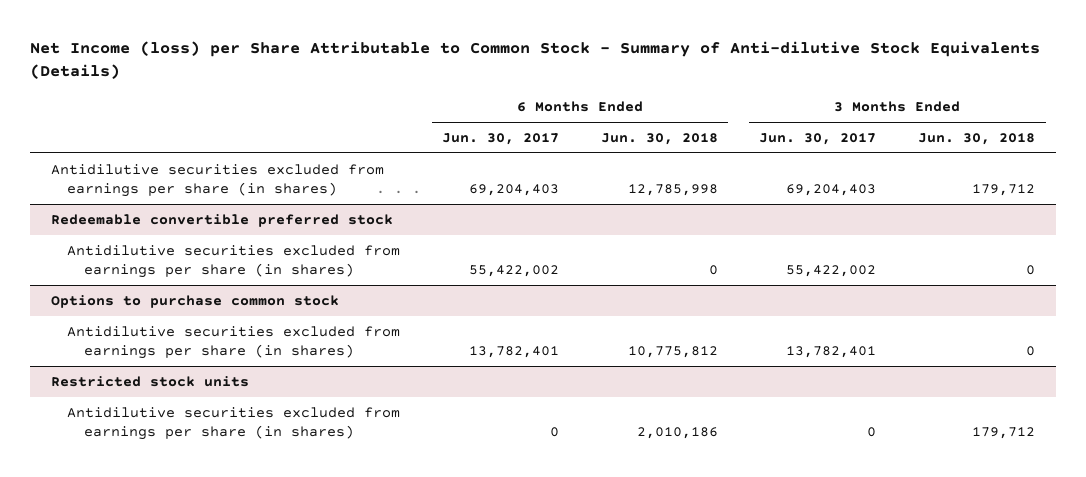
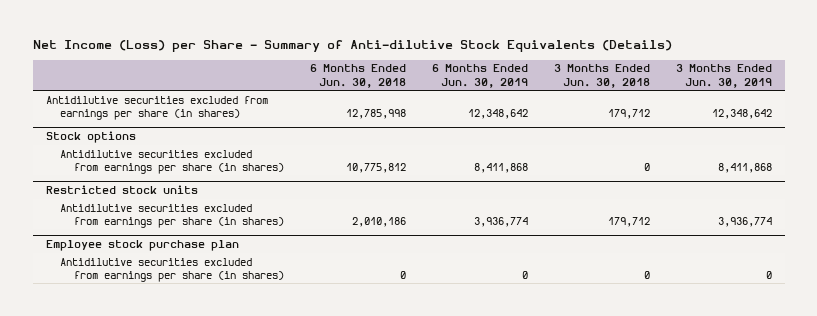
[29,41,1040,80] Net Income (loss) per Share Attributable to Common Stock - Summary of Anti-dilutive Stock Equivalents (Details) -> [32,40,672,53] Net Income (Loss) per Share - Summary of Anti-dilutive Stock Equivalents (Details)
[441,132,559,145] Jun. 30, 2017 -> none
[759,132,877,145] Jun. 30, 2017 -> none
none -> [431,64,528,88] 6 Months Ended Jun. 30, 2019
none -> [675,64,772,88] 3 Months Ended Jun. 30, 2019
[50,213,393,227] Redeemable convertible preferred stock -> none
[67,244,401,278] Antidilutive securities excluded from earnings per share (in shares) -> none
[50,294,339,308] Options to purchase common stock -> [45,131,136,144] Stock options
none -> [45,240,239,252] Employee stock purchase plan
none -> [60,257,285,282] Antidilutive securities excluded from earnings per share (in shares)

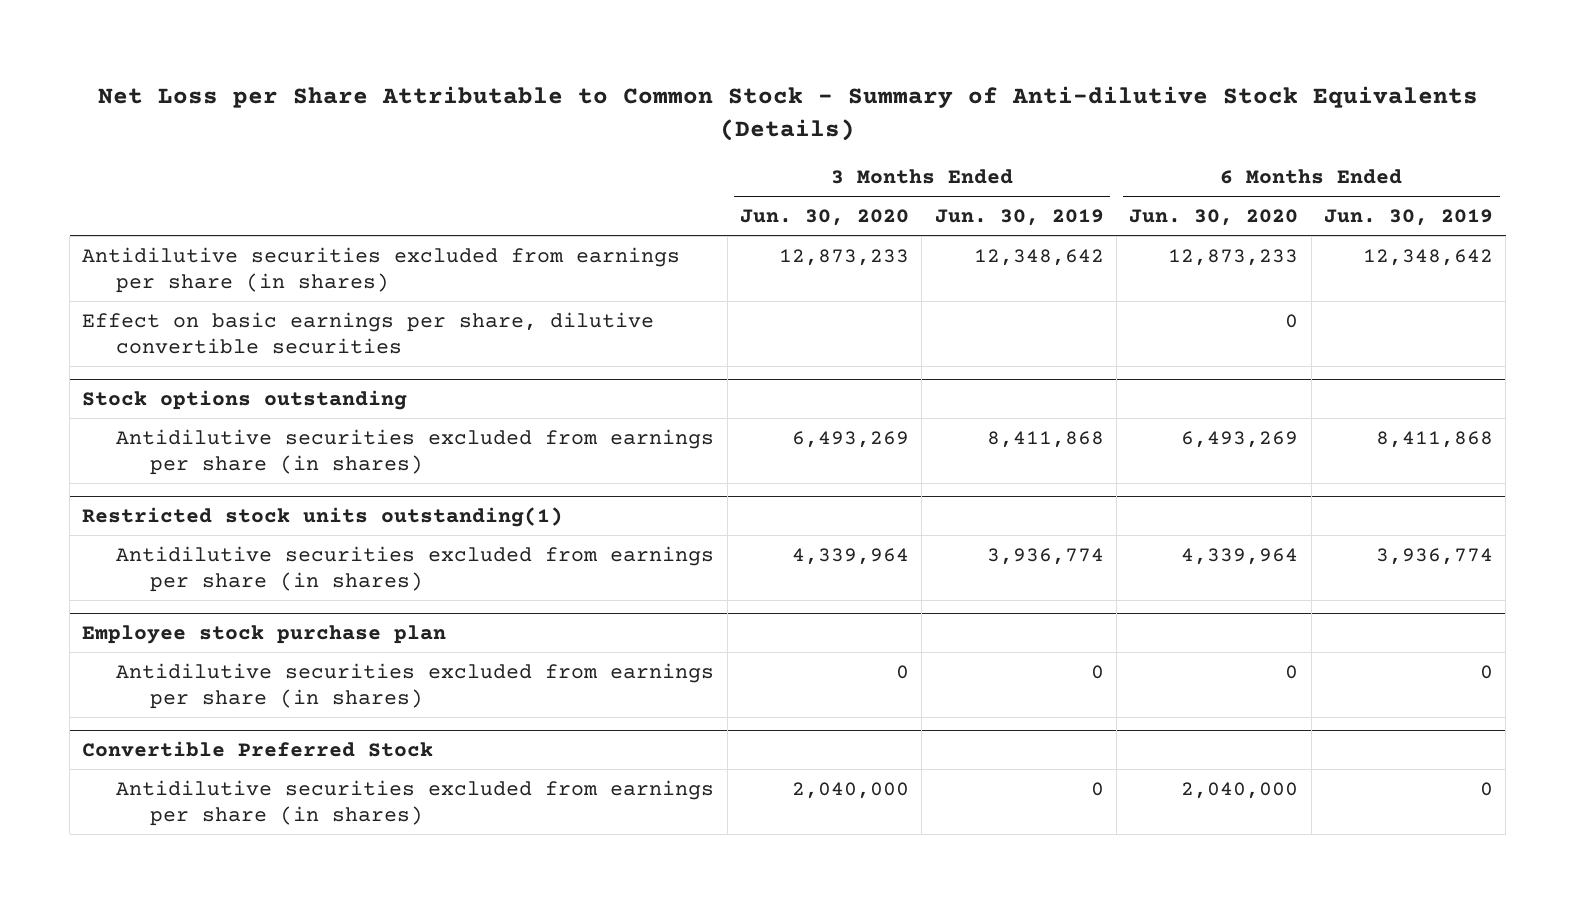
[32,40,672,53] Net Income (Loss) per Share - Summary of Anti-dilutive Stock Equivalents (Details) -> [97,85,1478,141] Net Loss per Share Attributable to Common Stock - Summary of Anti-dilutive Stock Equivalents (Details)
[310,64,407,88] 6 Months Ended Jun. 30, 2018 -> none
[553,64,650,88] 3 Months Ended Jun. 30, 2018 -> none
none -> [740,208,910,226] Jun. 30, 2020
none -> [1129,208,1299,226] Jun. 30, 2020
none -> [82,311,655,355] Effect on basic earnings per share, dilutive convertible securities
[45,131,136,144] Stock options -> [82,389,408,410] Stock options outstanding
[45,185,198,195] Restricted stock units -> [82,506,564,527] Restricted stock units outstanding(1)
none -> [82,740,434,757] Convertible Preferred Stock
none -> [116,779,715,827] Antidilutive securities excluded from earnings per share (in shares)

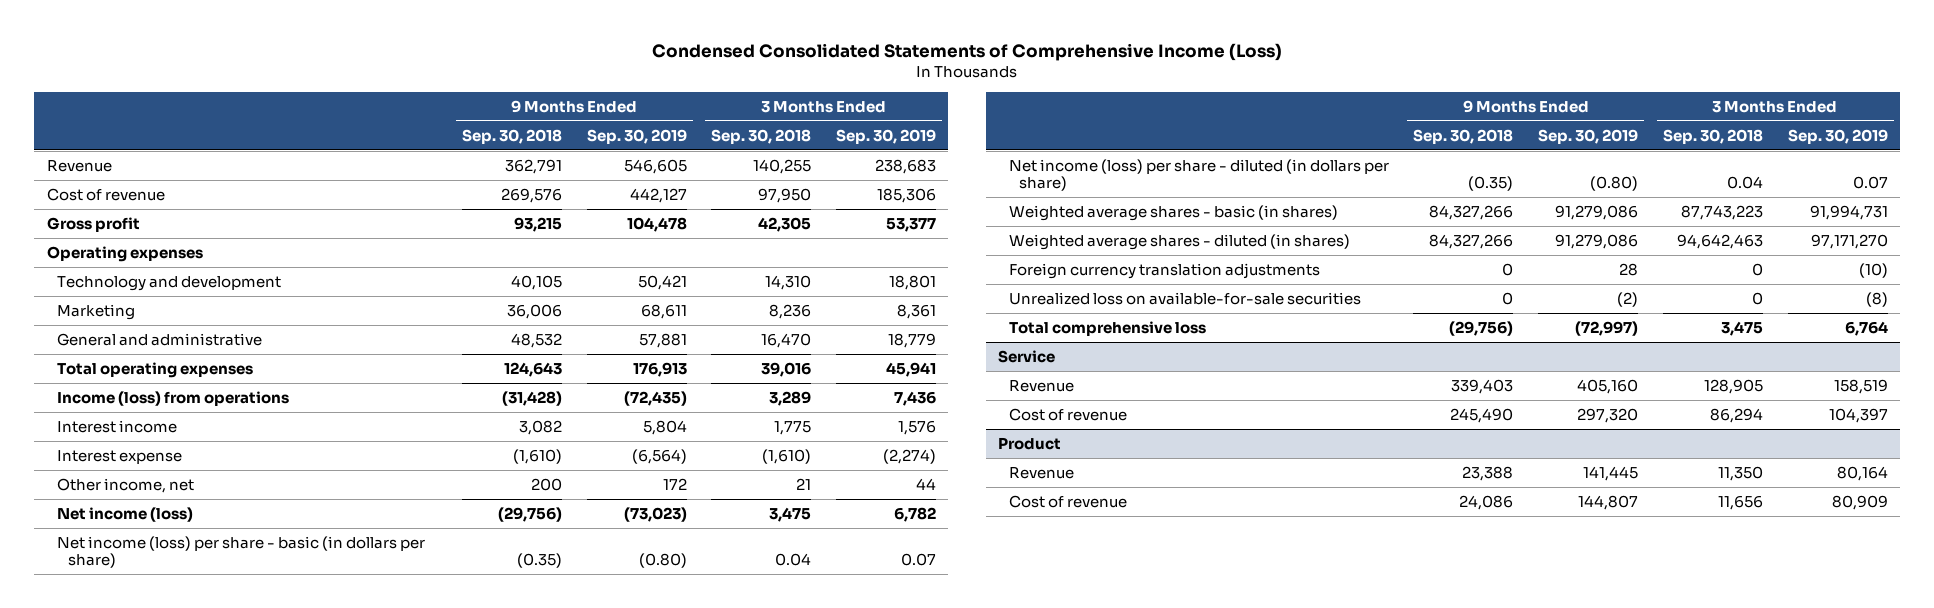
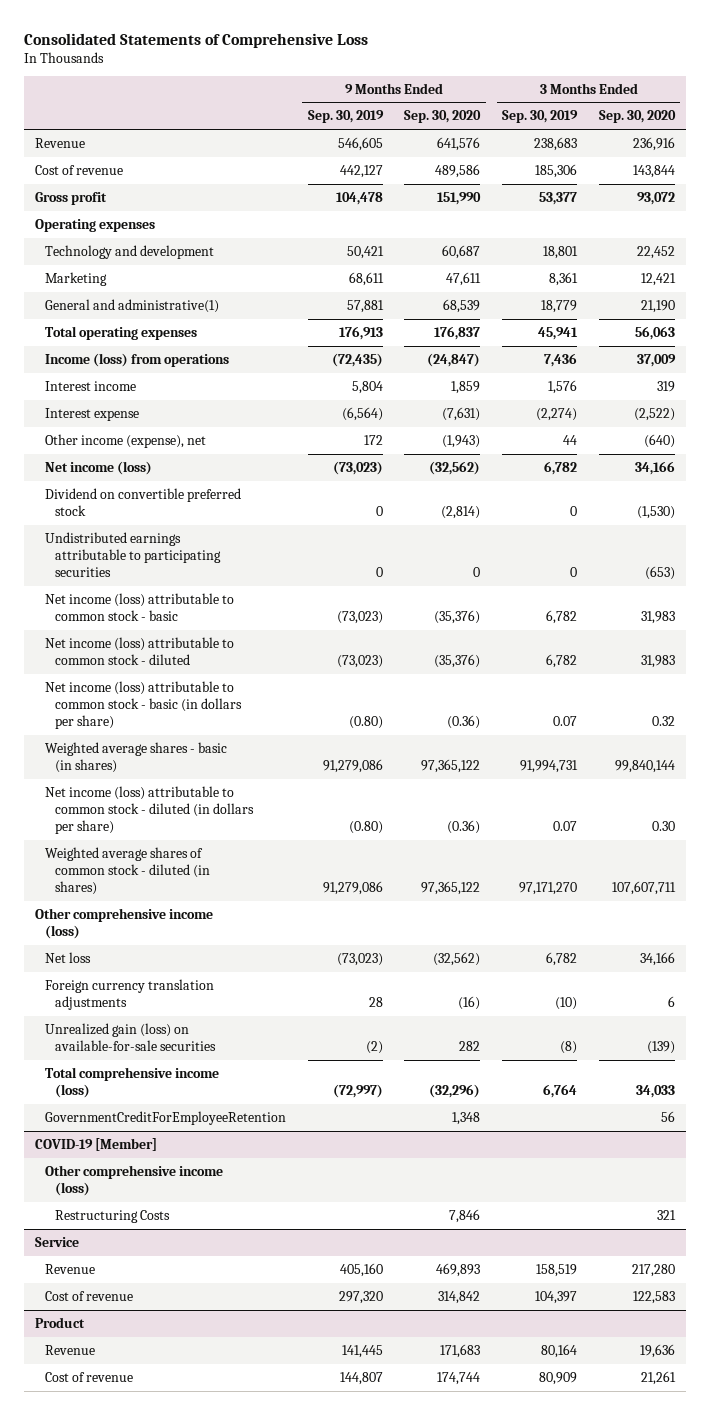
[652,43,1283,62] Condensed Consolidated Statements of Comprehensive Income (Loss) -> [23,32,368,48] Consolidated Statements of Comprehensive Loss
[461,128,562,144] Sep. 30, 2018 -> none
[711,128,812,144] Sep. 30, 2018 -> none
none -> [404,110,482,124] Sep. 30, 2020
none -> [599,110,677,124] Sep. 30, 2020
[57,332,263,346] General and administrative -> [44,298,219,313] General and administrative(1)
[57,477,195,493] Other income, net -> [44,433,206,448] Other income (expense), net
[1008,158,1389,191] Net income (loss) per share - diluted (in dollars per share) -> none
none -> [44,487,241,516] Dividend on convertible preferred stock
none -> [44,531,221,577] Undistributed earnings attributable to participating securities
none -> [44,592,234,621] Net income (loss) attributable to common stock - basic
none -> [44,636,234,665] Net income (loss) attributable to common stock - diluted
[57,535,426,568] Net income (loss) per share - basic (in dollars per share) -> [44,680,242,729] Net income (loss) attributable to common stock - basic (in dollars per share)
none -> [44,785,254,834] Net income (loss) attributable to common stock - diluted (in dollars per share)
[1008,233,1350,250] Weighted average shares - diluted (in shares) -> [44,846,210,895] Weighted average shares of common stock - diluted (in shares)
none -> [34,907,213,939] Other comprehensive income (loss)
none -> [44,951,91,963] Net loss
[1008,291,1361,305] Unrealized loss on available-for-sale securities -> [44,1022,216,1051] Unrealized gain (loss) on available-for-sale securities
[1008,320,1206,336] Total comprehensive loss -> [44,1066,219,1098] Total comprehensive income (loss)
none -> [44,1110,286,1125] GovernmentCreditForEmployeeRetention
none -> [34,1137,157,1151] COVID-19 [Member]
none -> [44,1164,223,1196] Other comprehensive income (loss)
none -> [54,1209,170,1223] Restructuring Costs

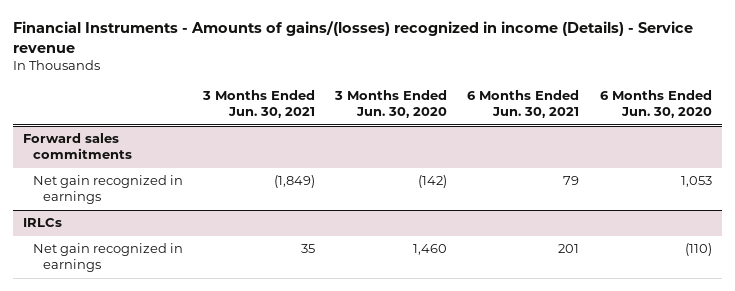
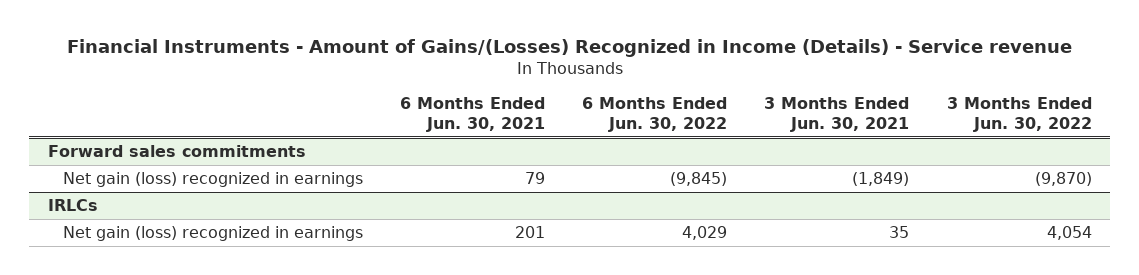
[13,21,694,53] Financial Instruments - Amounts of gains/(losses) recognized in income (Details) - Service revenue -> [66,39,1072,58] Financial Instruments - Amount of Gains/(Losses) Recognized in Income (Details) - Service revenue
[334,90,448,119] 3 Months Ended Jun. 30, 2020 -> none
[599,90,712,119] 6 Months Ended Jun. 30, 2020 -> none
none -> [582,97,728,132] 6 Months Ended Jun. 30, 2022
none -> [946,97,1092,132] 3 Months Ended Jun. 30, 2022
[33,175,184,205] Net gain recognized in earnings -> [63,172,364,188] Net gain (loss) recognized in earnings
[33,243,184,273] Net gain recognized in earnings -> [63,226,364,242] Net gain (loss) recognized in earnings

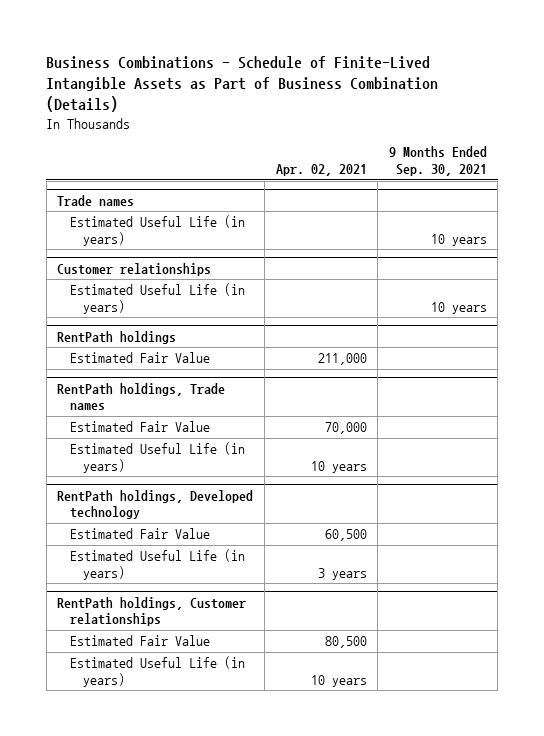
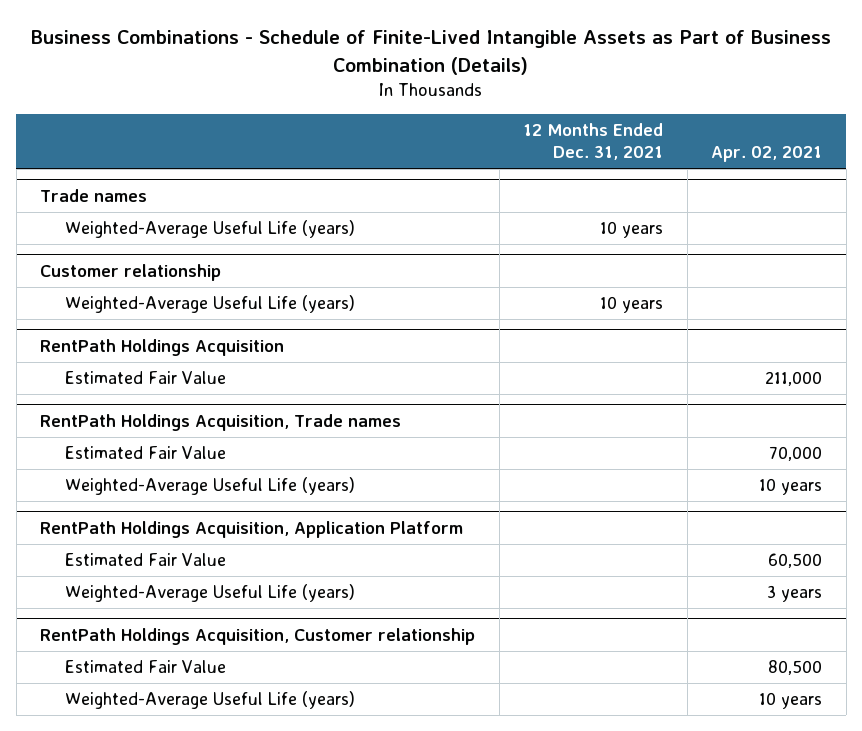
[388,146,487,177] 9 Months Ended Sep. 30, 2021 -> none
none -> [523,123,664,161] 12 Months Ended Dec. 31, 2021
[69,215,245,246] Estimated Useful Life (in years) -> [64,220,355,239] Weighted-Average Useful Life (years)
[57,262,212,276] Customer relationships -> [40,264,222,282] Customer relationship
[69,283,245,314] Estimated Useful Life (in years) -> [64,295,355,314] Weighted-Average Useful Life (years)
[57,330,177,344] RentPath holdings -> [40,339,285,357] RentPath Holdings Acquisition
[57,382,226,411] RentPath holdings, Trade names -> [40,414,402,432] RentPath Holdings Acquisition, Trade names
[57,489,254,520] RentPath holdings, Developed technology -> none
[69,442,245,473] Estimated Useful Life (in years) -> [64,477,355,496] Weighted-Average Useful Life (years)
none -> [40,521,464,539] RentPath Holdings Acquisition, Application Platform
[69,549,245,580] Estimated Useful Life (in years) -> [64,584,355,603] Weighted-Average Useful Life (years)
[57,596,247,627] RentPath holdings, Customer relationships -> [40,628,476,646] RentPath Holdings Acquisition, Customer relationship
[69,656,245,687] Estimated Useful Life (in years) -> [64,691,355,710] Weighted-Average Useful Life (years)

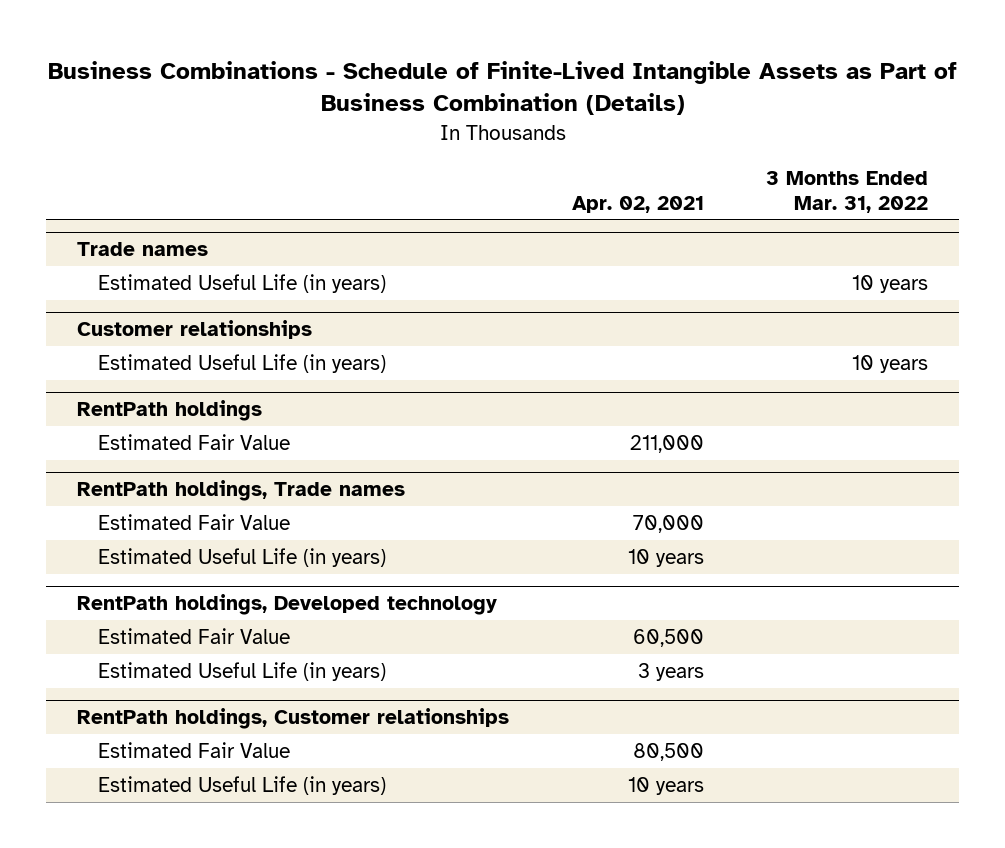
[523,123,664,161] 12 Months Ended Dec. 31, 2021 -> none
none -> [766,170,929,213] 3 Months Ended Mar. 31, 2022
[64,220,355,239] Weighted-Average Useful Life (years) -> [97,273,386,293] Estimated Useful Life (in years)
[40,264,222,282] Customer relationship -> [77,320,313,340] Customer relationships
[64,295,355,314] Weighted-Average Useful Life (years) -> [97,353,386,373] Estimated Useful Life (in years)
[40,339,285,357] RentPath Holdings Acquisition -> [77,400,263,422] RentPath holdings
[40,414,402,432] RentPath Holdings Acquisition, Trade names -> [77,480,406,502] RentPath holdings, Trade names
[40,521,464,539] RentPath Holdings Acquisition, Application Platform -> none
[64,477,355,496] Weighted-Average Useful Life (years) -> [97,547,386,567] Estimated Useful Life (in years)
none -> [77,594,498,616] RentPath holdings, Developed technology
[64,584,355,603] Weighted-Average Useful Life (years) -> [97,661,386,681] Estimated Useful Life (in years)
[40,628,476,646] RentPath Holdings Acquisition, Customer relationship -> [77,708,510,730] RentPath holdings, Customer relationships
[64,691,355,710] Weighted-Average Useful Life (years) -> [97,775,386,795] Estimated Useful Life (in years)

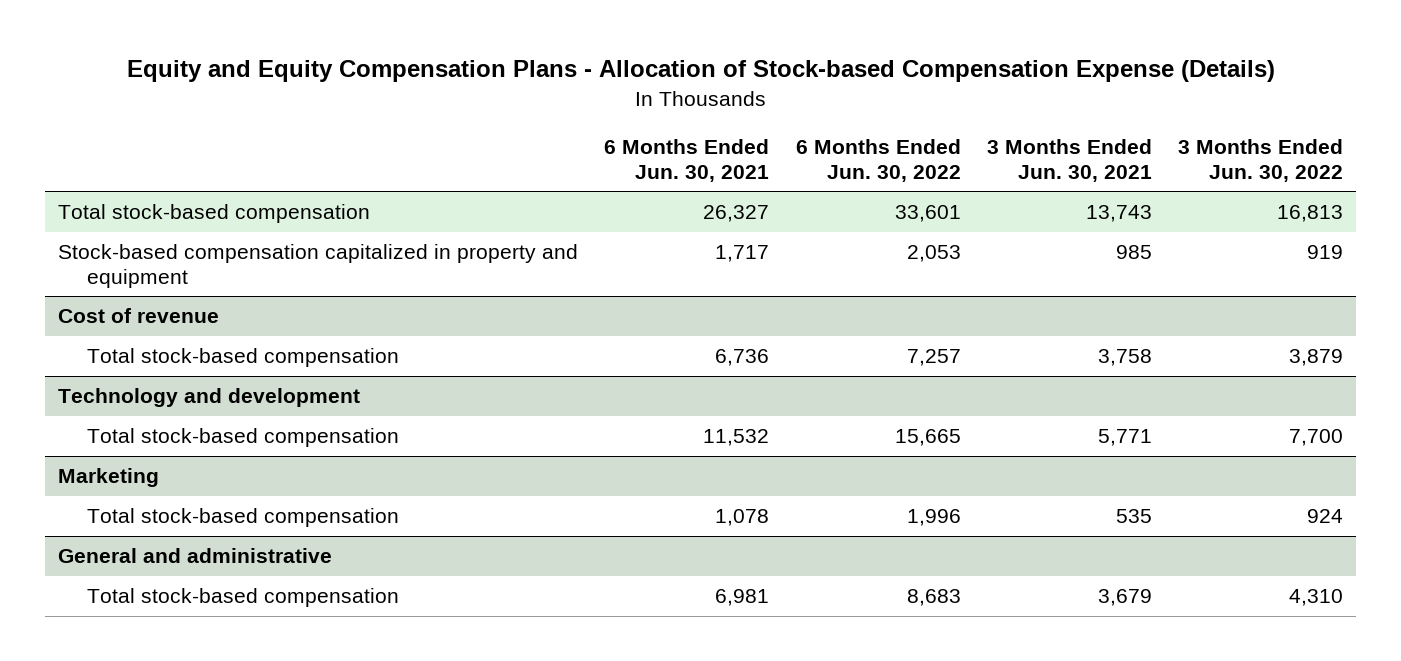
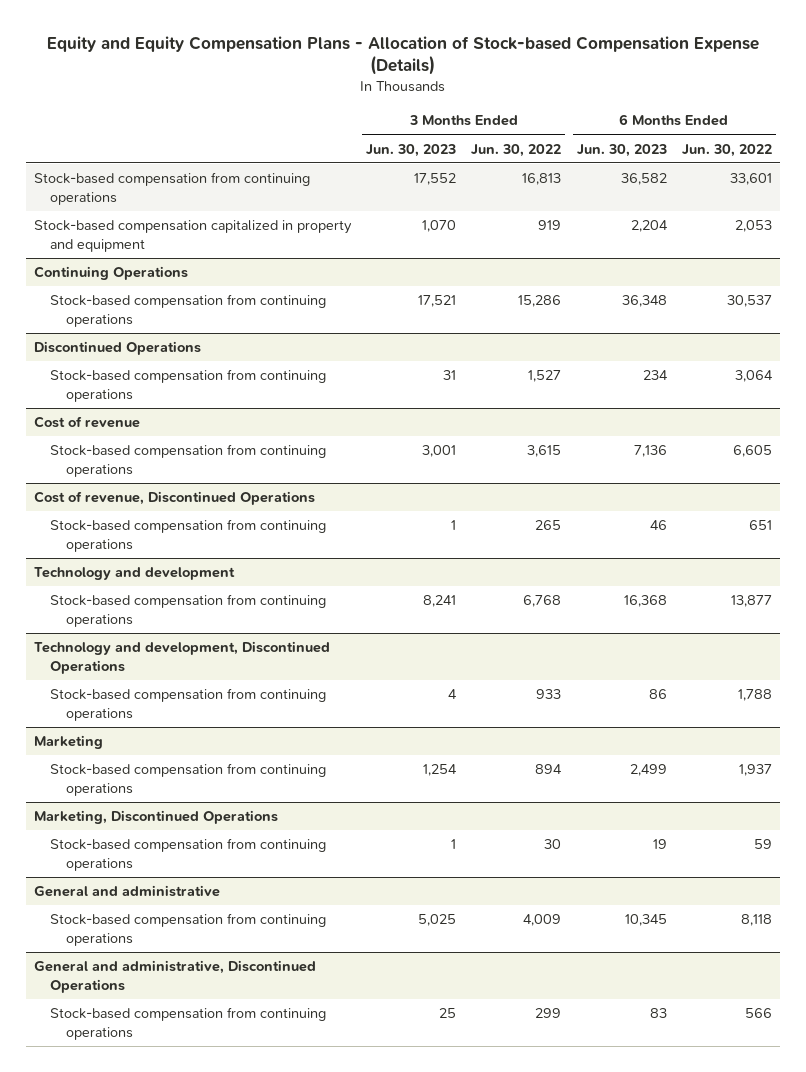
[604,138,770,182] 6 Months Ended Jun. 30, 2021 -> none
[986,138,1152,182] 3 Months Ended Jun. 30, 2021 -> none
none -> [366,143,457,157] Jun. 30, 2023
none -> [576,143,667,157] Jun. 30, 2023
[58,204,371,224] Total stock-based compensation -> [33,172,310,205] Stock-based compensation from continuing operations
none -> [33,266,188,281] Continuing Operations
none -> [49,294,326,327] Stock-based compensation from continuing operations
none -> [33,341,201,356] Discontinued Operations
none -> [49,369,326,402] Stock-based compensation from continuing operations
[86,348,399,368] Total stock-based compensation -> [49,444,326,477] Stock-based compensation from continuing operations
[906,349,961,367] 7,257 -> [732,445,772,458] 6,605
[1289,349,1344,367] 3,879 -> [527,445,562,458] 3,615
none -> [33,491,315,506] Cost of revenue, Discontinued Operations
none -> [49,519,326,552] Stock-based compensation from continuing operations
[86,428,399,448] Total stock-based compensation -> [49,594,326,627] Stock-based compensation from continuing operations
[894,429,961,447] 15,665 -> [730,595,772,608] 13,877
[1289,429,1344,447] 7,700 -> [523,595,562,608] 6,768
none -> [33,641,330,674] Technology and development, Discontinued Operations
none -> [49,688,326,721] Stock-based compensation from continuing operations
[86,508,399,528] Total stock-based compensation -> [49,763,326,796] Stock-based compensation from continuing operations
[906,509,961,527] 1,996 -> [738,764,772,777] 1,937
[1307,509,1344,524] 924 -> [535,764,563,775] 894
none -> [33,810,278,825] Marketing, Discontinued Operations
none -> [49,838,326,871] Stock-based compensation from continuing operations
[86,588,399,608] Total stock-based compensation -> [49,913,326,946] Stock-based compensation from continuing operations
[906,589,961,607] 8,683 -> [740,914,772,927] 8,118
[1289,589,1344,607] 4,310 -> [523,914,562,927] 4,009
none -> [33,960,316,993] General and administrative, Discontinued Operations
none -> [49,1007,326,1040] Stock-based compensation from continuing operations

